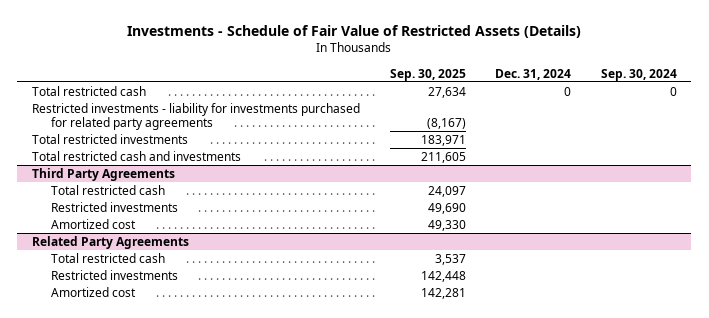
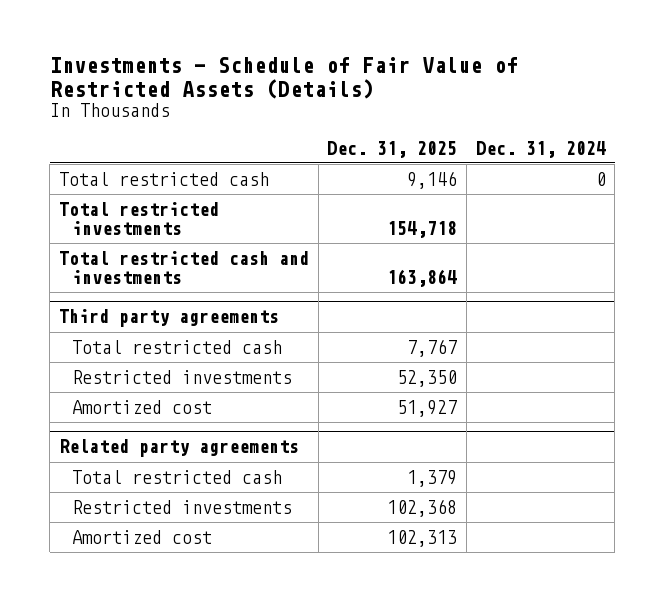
[389,68,466,81] Sep. 30, 2025 -> none
[600,68,677,81] Sep. 30, 2024 -> none
none -> [327,140,458,158] Dec. 31, 2025
[32,103,361,131] Restricted investments - liability for investments purchased for related party agreements -> none
[32,168,176,182] Third Party Agreements -> [58,309,279,328] Third party agreements
[32,236,190,250] Related Party Agreements -> [58,439,299,458] Related party agreements

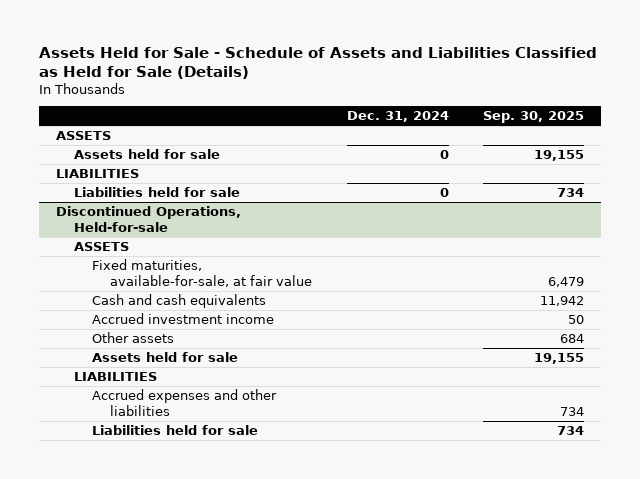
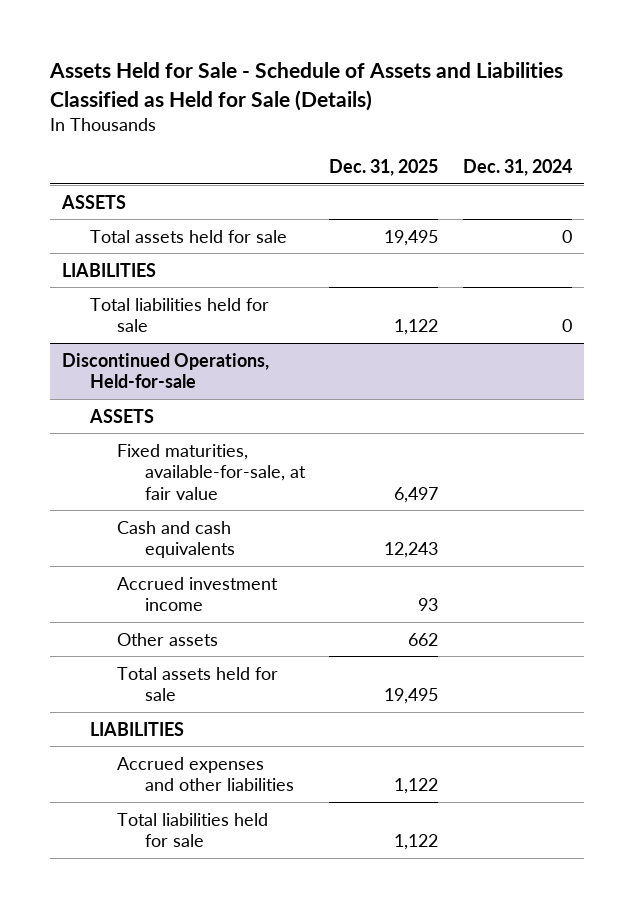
[483,111,585,124] Sep. 30, 2025 -> none
none -> [329,159,439,177] Dec. 31, 2025
[73,149,220,160] Assets held for sale -> [89,229,287,243] Total assets held for sale
[73,187,240,198] Liabilities held for sale -> [89,297,269,333] Total liabilities held for sale
[91,352,238,363] Assets held for sale -> [117,666,279,702] Total assets held for sale
[91,425,258,436] Liabilities held for sale -> [117,812,269,848] Total liabilities held for sale

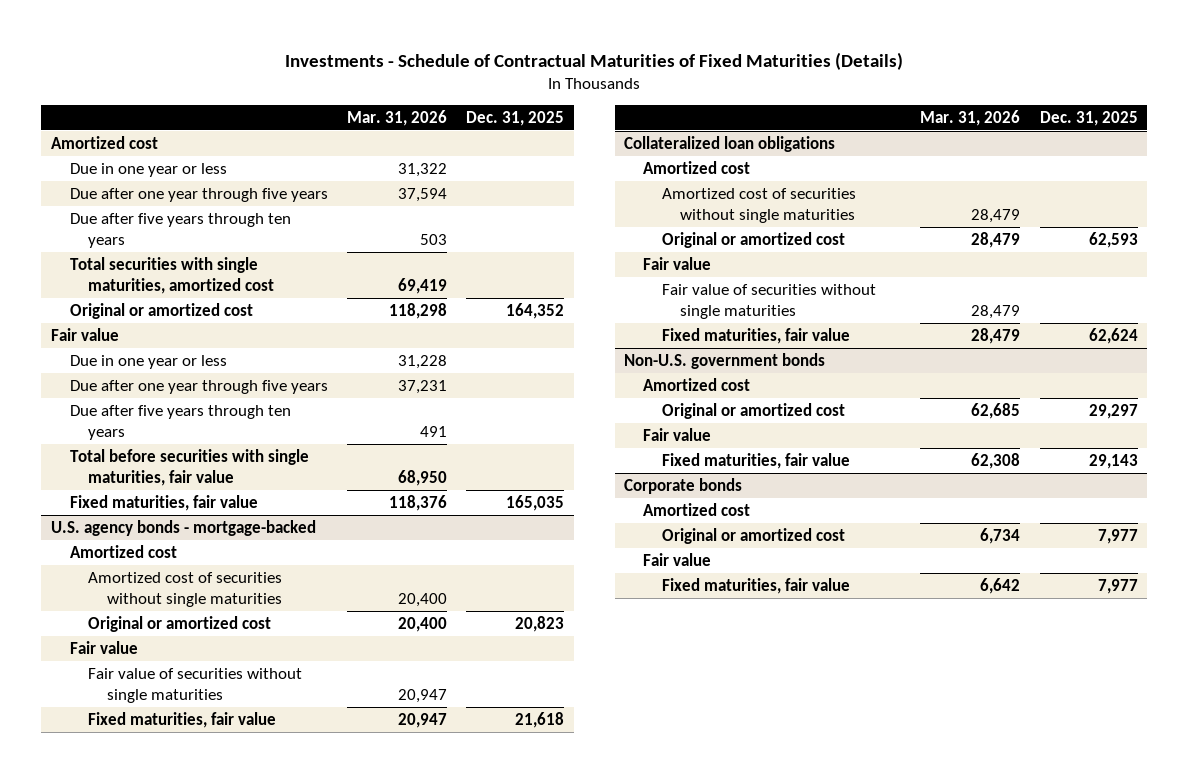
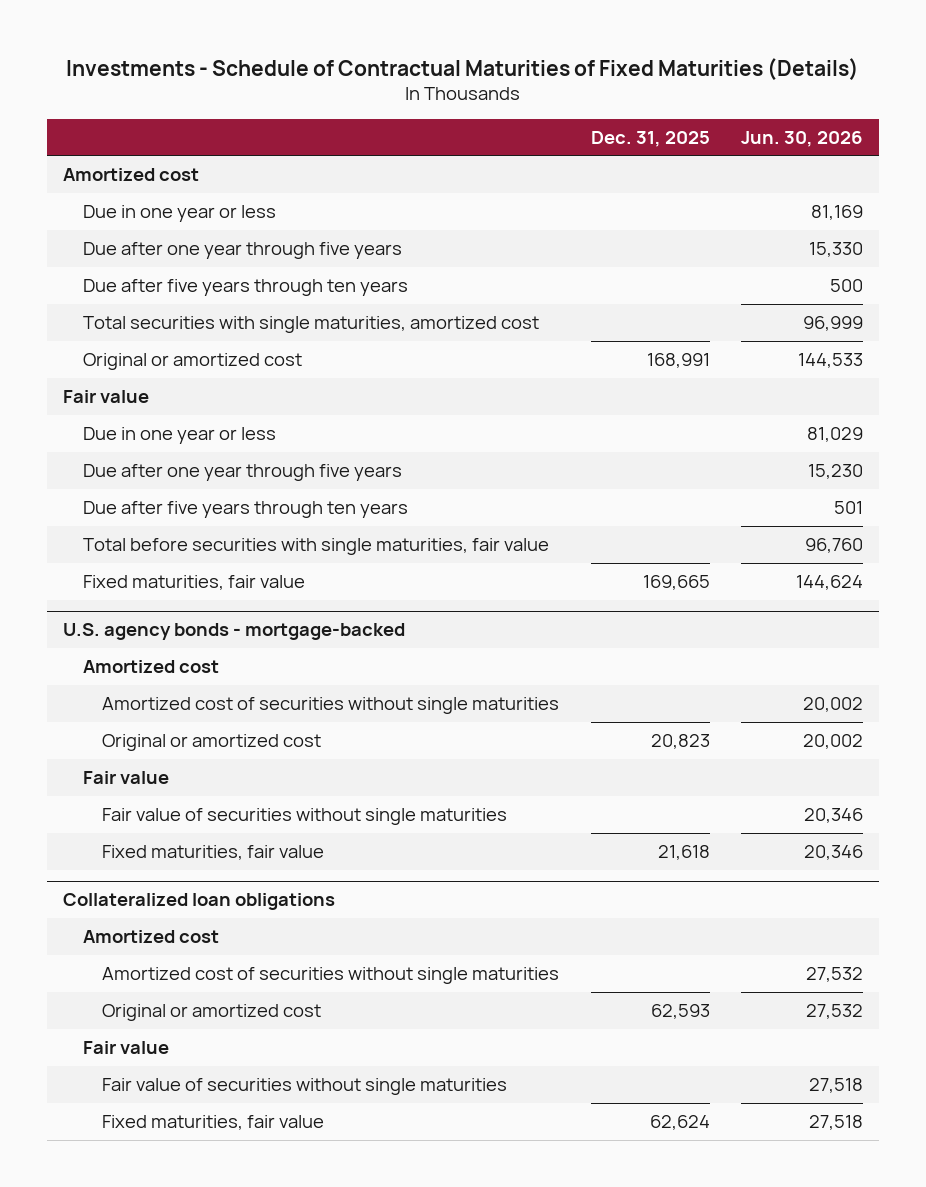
[346,109,447,126] Mar. 31, 2026 -> none
none -> [741,130,864,147] Jun. 30, 2026
[506,302,565,319] 164,352 -> [646,353,710,369] 168,991
[506,494,565,511] 165,035 -> [642,575,710,591] 169,665
[624,352,826,369] Non-U.S. government bonds -> none
[643,377,751,391] Amortized cost -> none
[661,402,845,419] Original or amortized cost -> none
[643,427,712,441] Fair value -> none
[661,452,850,469] Fixed maturities, fair value -> none
[624,477,743,494] Corporate bonds -> none
[643,502,751,516] Amortized cost -> none
[661,527,845,544] Original or amortized cost -> none
[643,552,712,566] Fair value -> none
[661,577,850,594] Fixed maturities, fair value -> none

